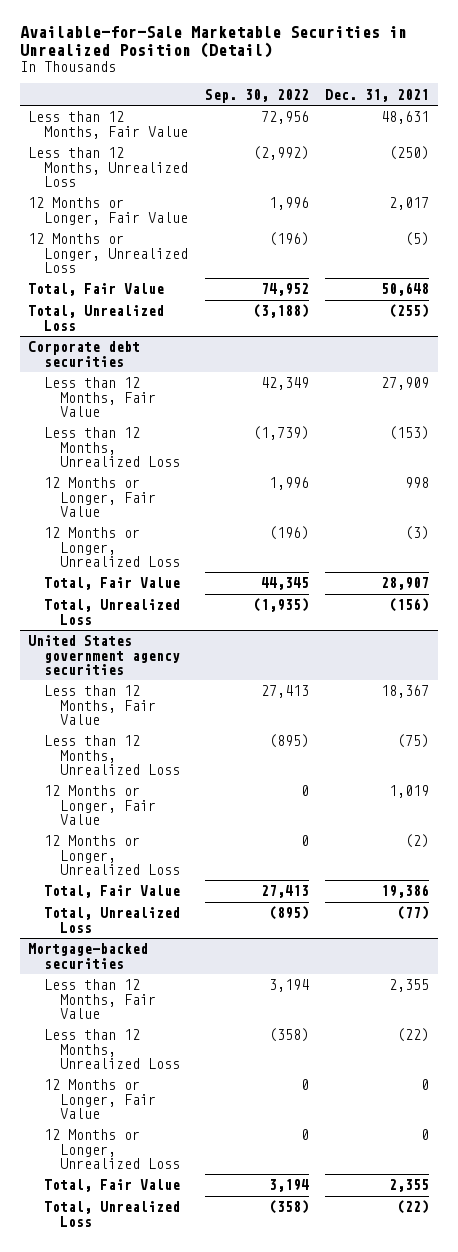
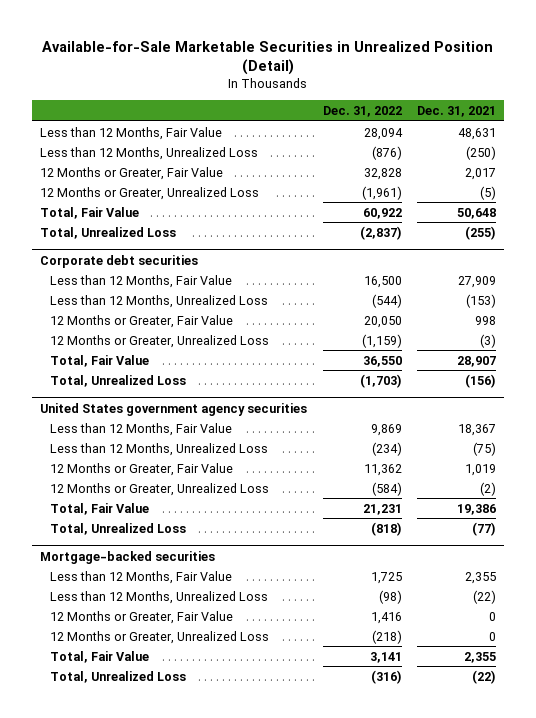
[204,88,309,103] Sep. 30, 2022 -> none
none -> [322,106,402,118] Dec. 31, 2022
[28,197,189,225] 12 Months or Longer, Fair Value -> [40,166,224,180] 12 Months or Greater, Fair Value
[28,233,189,273] 12 Months or Longer, Unrealized Loss -> [40,186,260,200] 12 Months or Greater, Unrealized Loss
[44,477,157,517] 12 Months or Longer, Fair Value -> [49,314,233,328] 12 Months or Greater, Fair Value
[44,527,181,567] 12 Months or Longer, Unrealized Loss -> [49,334,269,348] 12 Months or Greater, Unrealized Loss
[44,785,157,825] 12 Months or Longer, Fair Value -> [49,462,233,476] 12 Months or Greater, Fair Value
[44,835,181,875] 12 Months or Longer, Unrealized Loss -> [49,482,269,496] 12 Months or Greater, Unrealized Loss
[44,1079,157,1119] 12 Months or Longer, Fair Value -> [49,610,233,624] 12 Months or Greater, Fair Value
[44,1129,181,1169] 12 Months or Longer, Unrealized Loss -> [49,630,269,644] 12 Months or Greater, Unrealized Loss

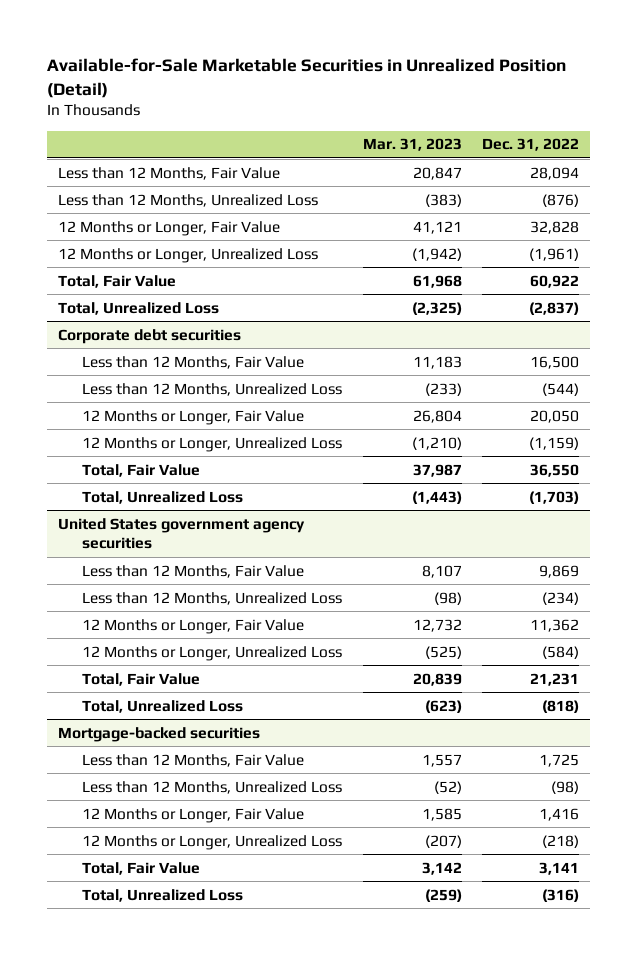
[417,106,497,118] Dec. 31, 2021 -> none
none -> [362,138,462,152] Mar. 31, 2023
[40,166,224,180] 12 Months or Greater, Fair Value -> [57,220,280,236] 12 Months or Longer, Fair Value
[40,186,260,200] 12 Months or Greater, Unrealized Loss -> [57,247,318,263] 12 Months or Longer, Unrealized Loss
[49,314,233,328] 12 Months or Greater, Fair Value -> [82,409,305,425] 12 Months or Longer, Fair Value
[49,334,269,348] 12 Months or Greater, Unrealized Loss -> [82,436,343,452] 12 Months or Longer, Unrealized Loss
[49,462,233,476] 12 Months or Greater, Fair Value -> [82,618,305,634] 12 Months or Longer, Fair Value
[49,482,269,496] 12 Months or Greater, Unrealized Loss -> [82,645,343,661] 12 Months or Longer, Unrealized Loss
[49,610,233,624] 12 Months or Greater, Fair Value -> [82,807,305,823] 12 Months or Longer, Fair Value
[49,630,269,644] 12 Months or Greater, Unrealized Loss -> [82,834,343,850] 12 Months or Longer, Unrealized Loss

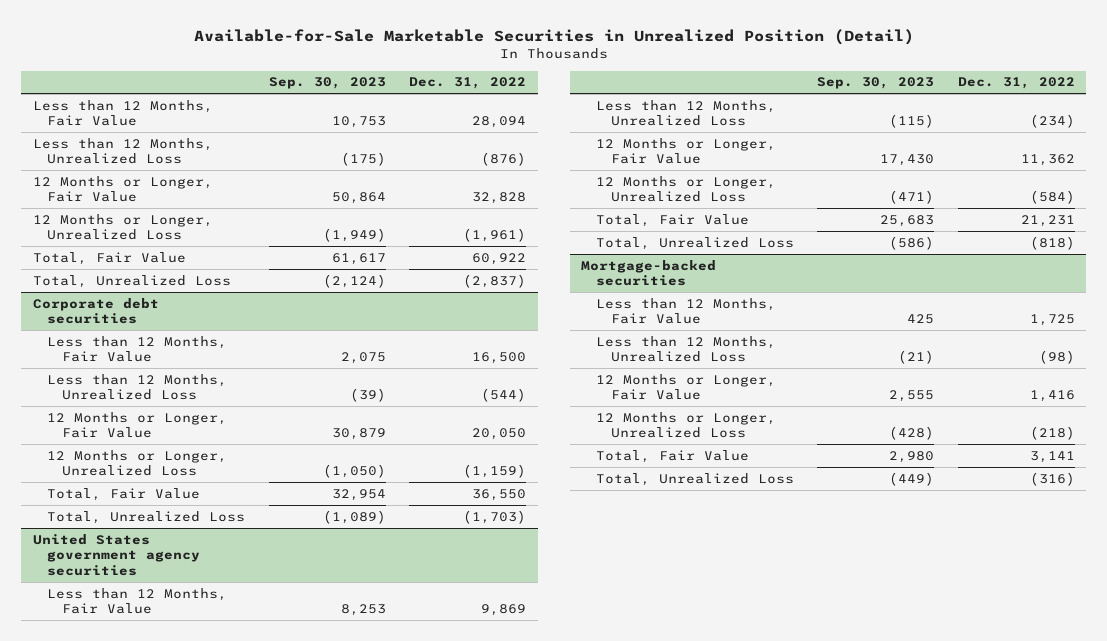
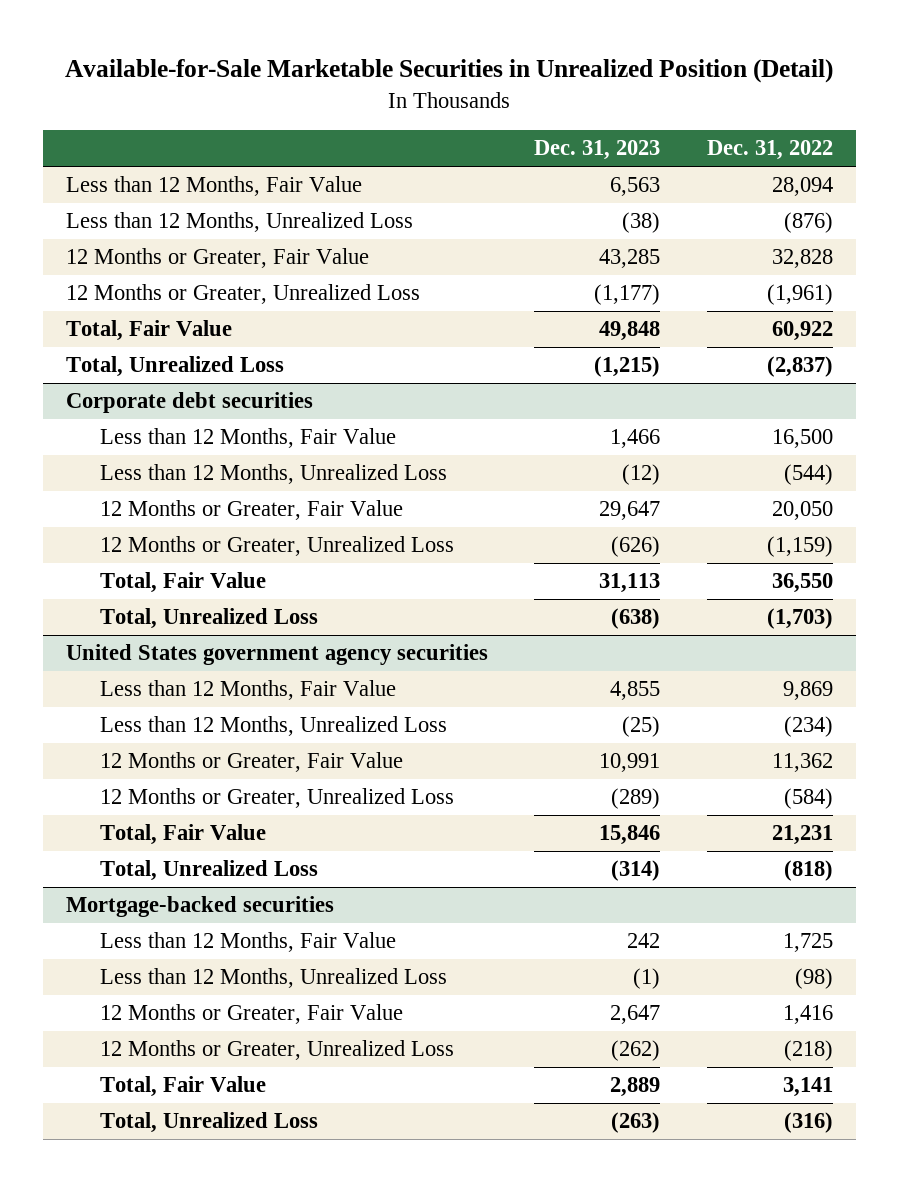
[268,77,386,90] Sep. 30, 2023 -> none
none -> [534,140,661,161] Dec. 31, 2023
[32,175,213,203] 12 Months or Longer, Fair Value -> [65,248,369,269] 12 Months or Greater, Fair Value
[32,213,213,241] 12 Months or Longer, Unrealized Loss -> [65,284,420,305] 12 Months or Greater, Unrealized Loss
[47,411,228,439] 12 Months or Longer, Fair Value -> [100,500,404,521] 12 Months or Greater, Fair Value
[47,449,228,477] 12 Months or Longer, Unrealized Loss -> [100,536,455,557] 12 Months or Greater, Unrealized Loss
[595,137,776,165] 12 Months or Longer, Fair Value -> [100,752,404,773] 12 Months or Greater, Fair Value
[595,175,776,203] 12 Months or Longer, Unrealized Loss -> [100,788,455,809] 12 Months or Greater, Unrealized Loss
[595,373,776,401] 12 Months or Longer, Fair Value -> [100,1004,404,1025] 12 Months or Greater, Fair Value
[595,411,776,439] 12 Months or Longer, Unrealized Loss -> [100,1040,455,1061] 12 Months or Greater, Unrealized Loss

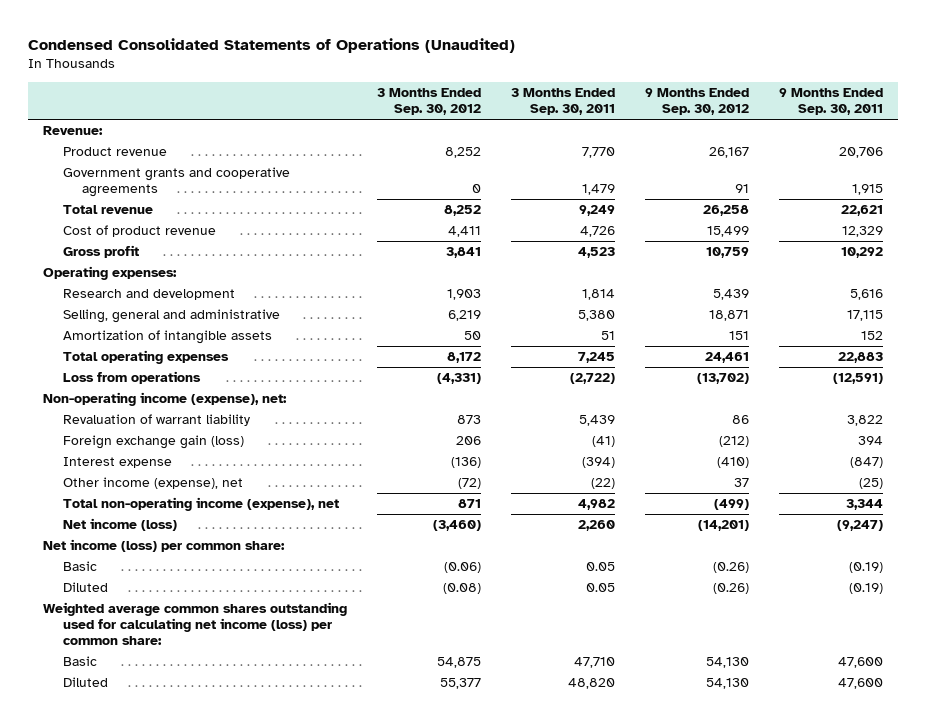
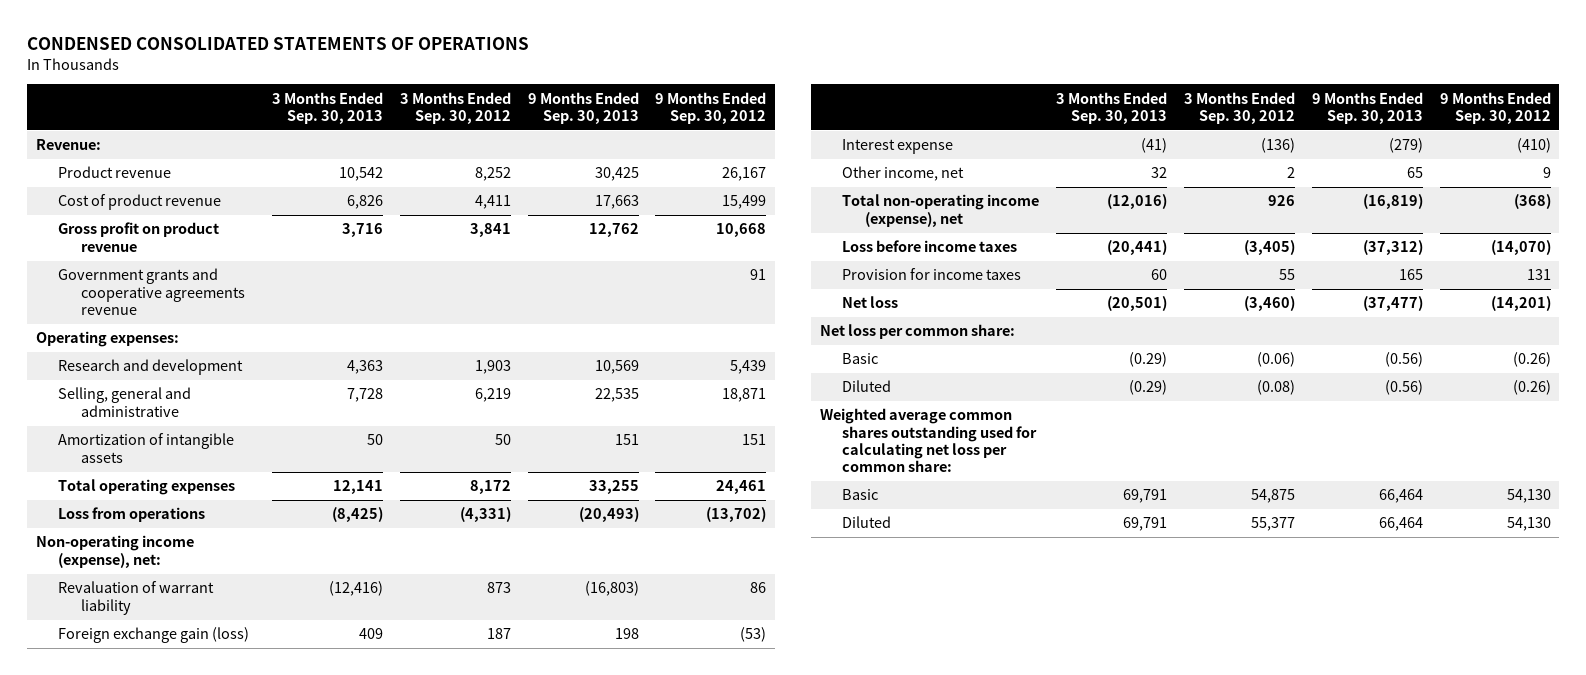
[28,37,516,53] Condensed Consolidated Statements of Operations (Unaudited) -> [27,36,530,50] CONDENSED CONSOLIDATED STATEMENTS OF OPERATIONS
[510,88,615,116] 3 Months Ended Sep. 30, 2011 -> none
[778,88,883,116] 9 Months Ended Sep. 30, 2011 -> none
none -> [271,91,383,124] 3 Months Ended Sep. 30, 2013
none -> [527,91,639,124] 9 Months Ended Sep. 30, 2013
[62,167,290,198] Government grants and cooperative agreements -> none
[62,205,153,215] Total revenue -> none
[62,245,139,259] Gross profit -> [58,222,220,252] Gross profit on product revenue
[705,247,749,259] 10,759 -> [716,223,767,238] 10,668
none -> [58,268,245,315] Government grants and cooperative agreements revenue
[456,436,482,446] 206 -> [486,628,511,640] 187
[718,436,749,448] (212) -> [740,627,767,643] (53)
[62,477,243,490] Other income (expense), net -> [842,166,965,182] Other income, net
[458,478,482,490] (72) -> [1286,167,1295,179] 2
[733,478,749,488] 37 -> [1542,167,1551,179] 9
[458,499,482,509] 871 -> [1267,195,1295,207] 926
[713,499,749,511] (499) -> [1513,194,1551,210] (368)
none -> [842,240,1018,253] Loss before income taxes
none -> [842,268,1022,281] Provision for income taxes
[62,518,177,532] Net income (loss) -> [842,296,899,309] Net loss
[43,539,286,553] Net income (loss) per common share: -> [819,324,1015,340] Net loss per common share:
[43,602,348,646] Weighted average common shares outstanding used for calculating net income (loss) per common share: -> [819,408,1038,473] Weighted average common shares outstanding used for calculating net loss per common share:

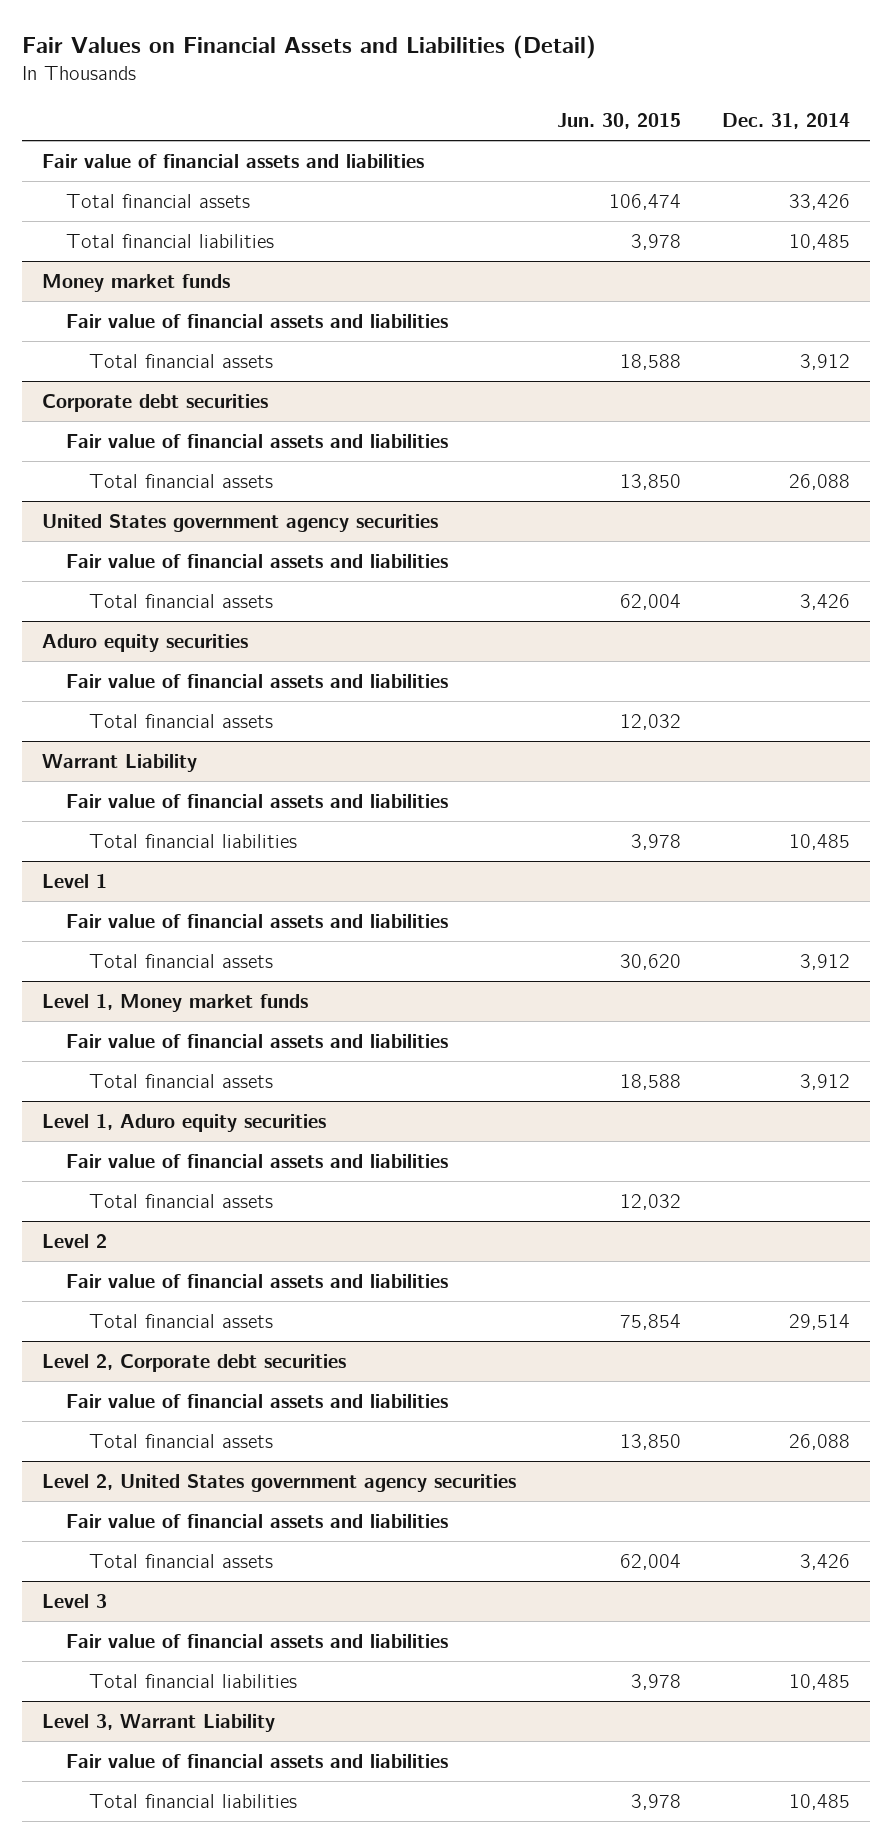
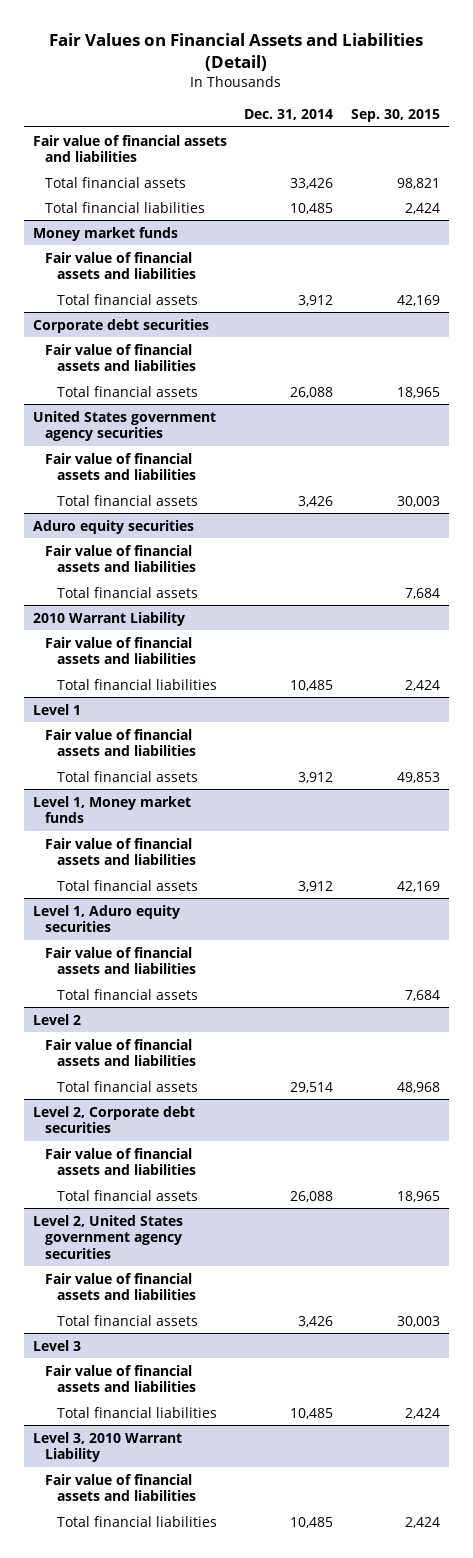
[556,112,681,129] Jun. 30, 2015 -> none
none -> [351,108,441,122] Sep. 30, 2015
[42,754,198,773] Warrant Liability -> [32,611,185,626] 2010 Warrant Liability
[42,1714,276,1733] Level 3, Warrant Liability -> [32,1431,182,1463] Level 3, 2010 Warrant Liability

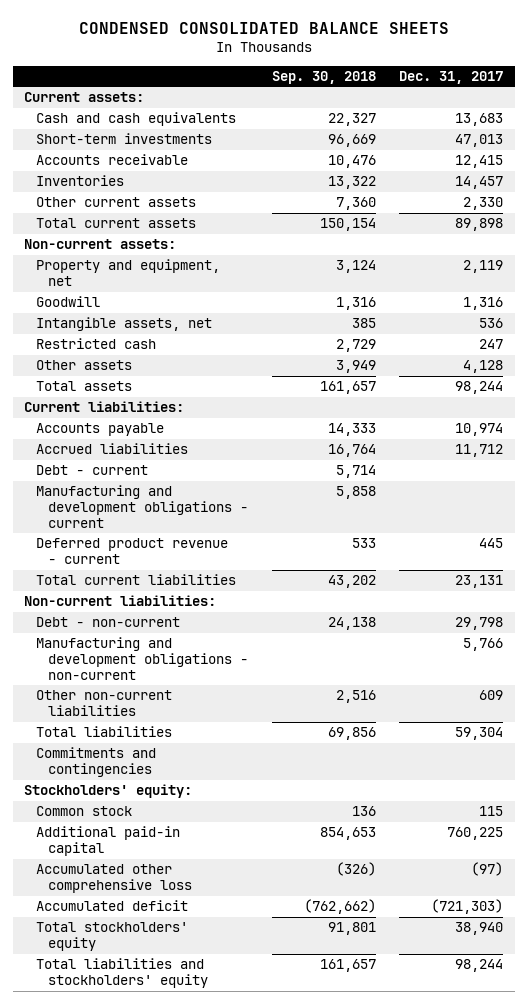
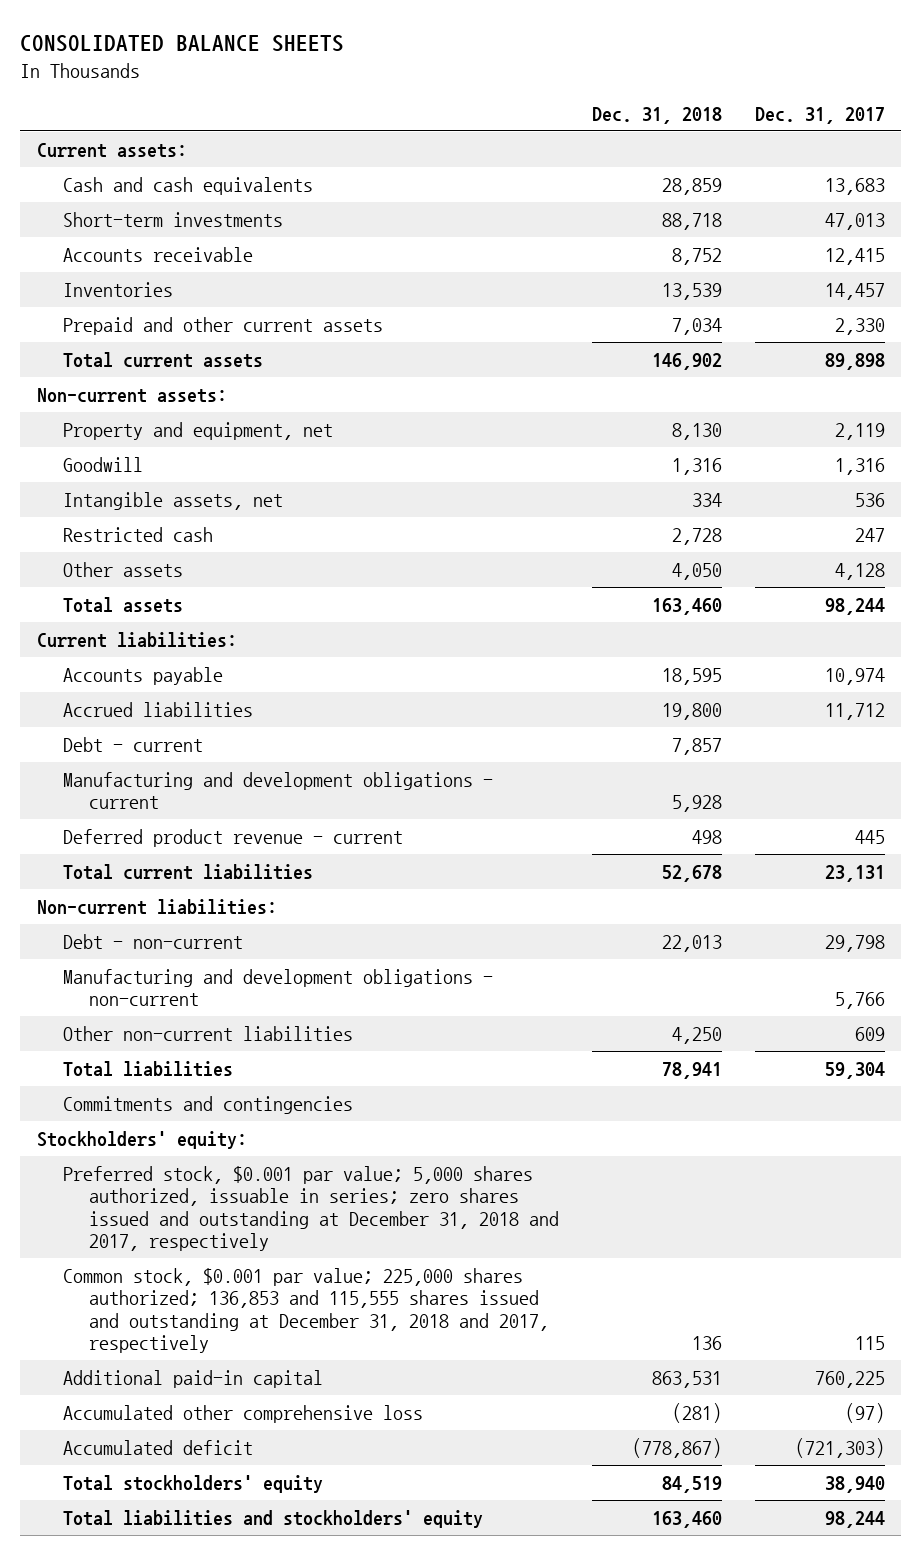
[78,21,449,34] CONDENSED CONSOLIDATED BALANCE SHEETS -> [20,35,345,53] CONSOLIDATED BALANCE SHEETS
[271,70,376,84] Sep. 30, 2018 -> none
none -> [592,106,723,124] Dec. 31, 2018
[36,197,197,208] Other current assets -> [62,316,383,335] Prepaid and other current assets
none -> [62,1165,560,1252] Preferred stock, $0.001 par value; 5,000 shares authorized, issuable in series; zero shares issued and outstanding at December 31, 2018 and 2017, respectively
[36,806,133,817] Common stock -> [62,1267,550,1354] Common stock, $0.001 par value; 225,000 shares authorized; 136,853 and 115,555 shares issued and outstanding at December 31, 2018 and 2017, respectively

